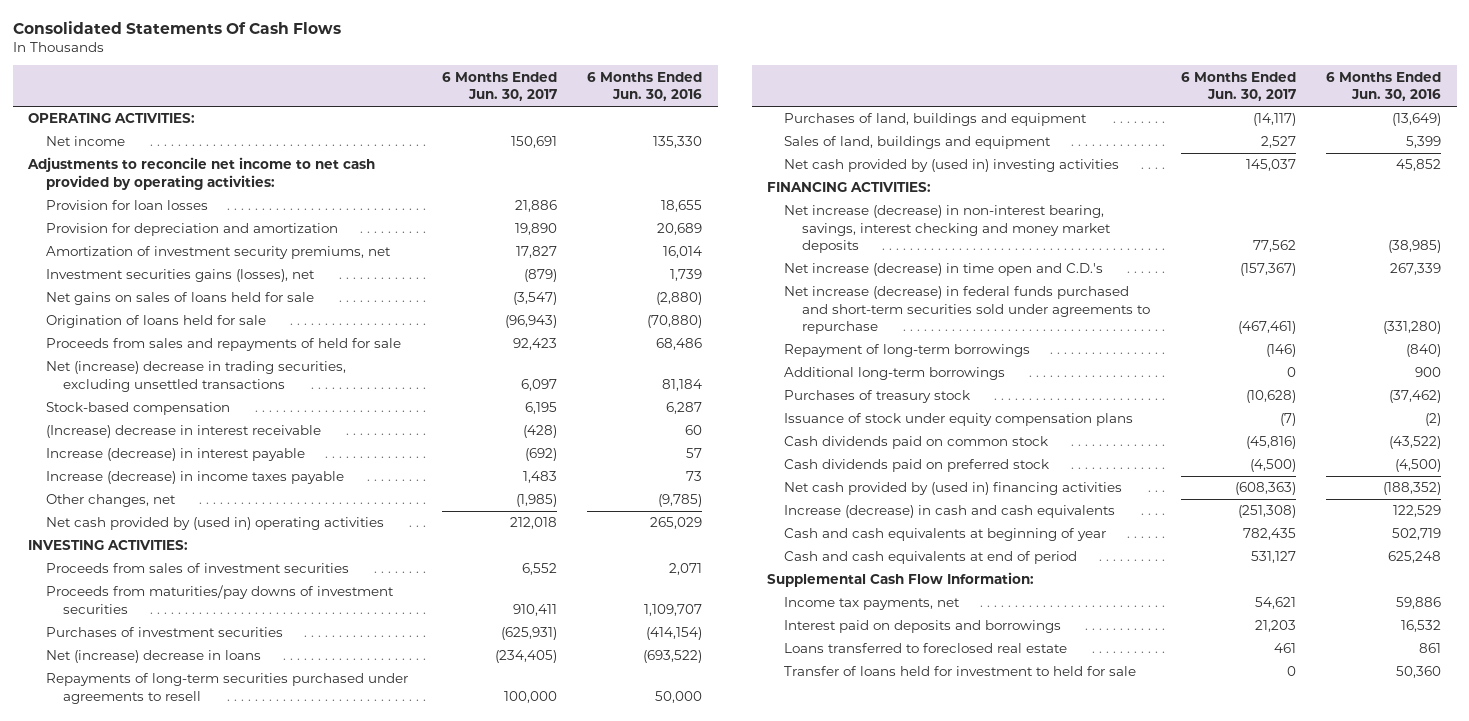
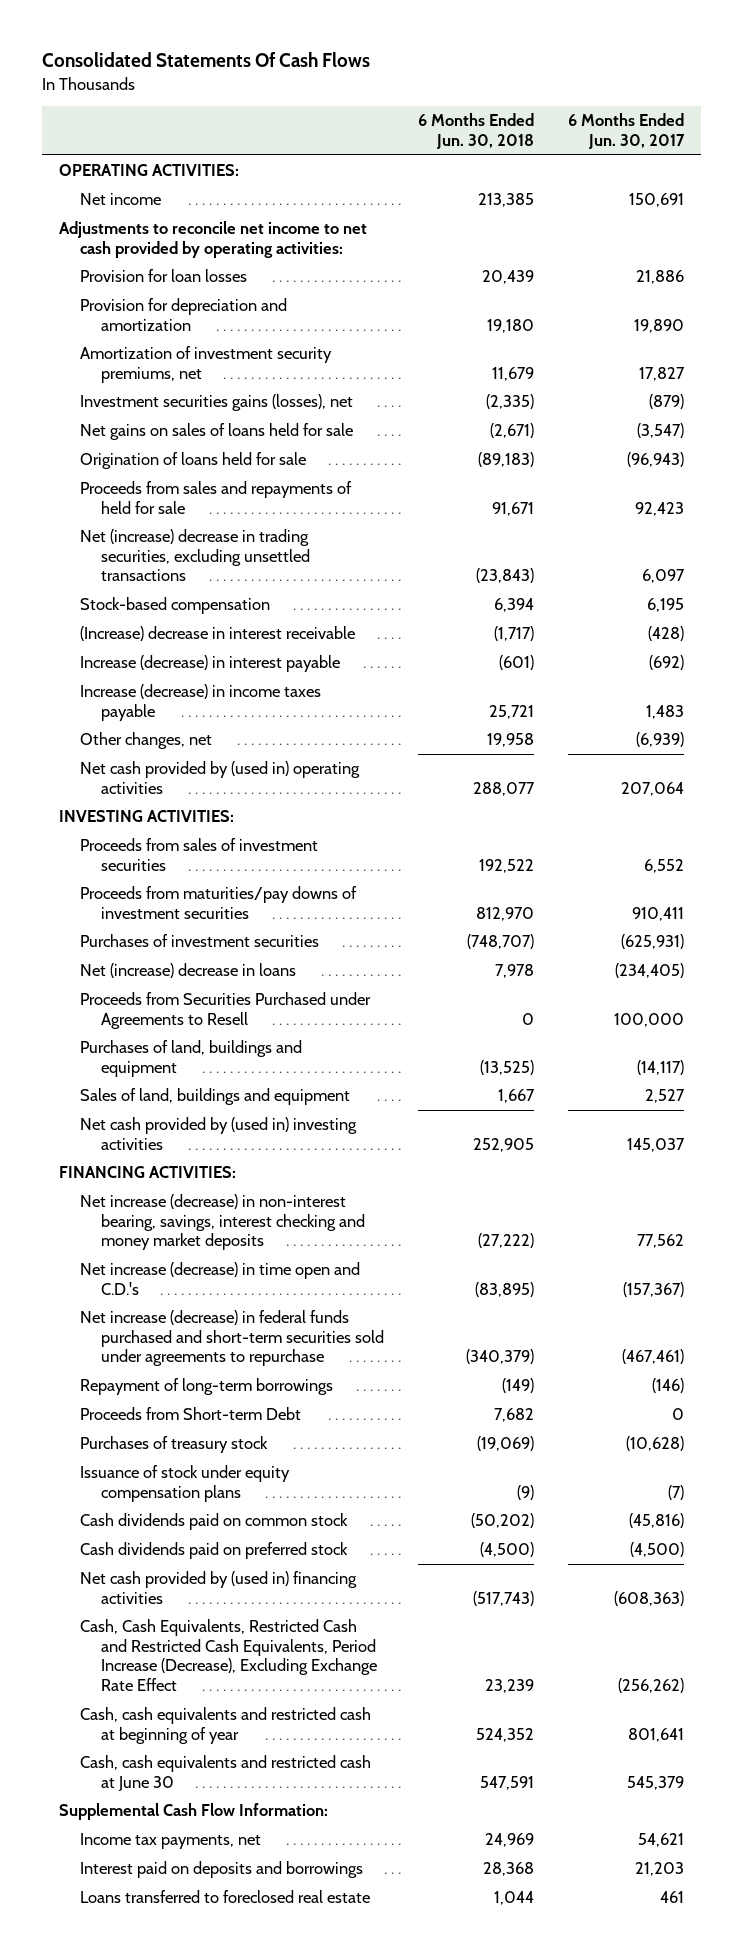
[587,71,703,102] 6 Months Ended Jun. 30, 2016 -> none
none -> [417,113,534,150] 6 Months Ended Jun. 30, 2018
[515,494,557,508] (1,985) -> [635,732,684,748] (6,939)
[509,517,557,530] 212,018 -> [620,781,684,796] 207,064
[45,673,408,704] Repayments of long-term securities purchased under agreements to resell -> [79,992,371,1029] Proceeds from Securities Purchased under Agreements to Resell
[784,367,1006,381] Additional long-term borrowings -> none
none -> [79,1407,301,1421] Proceeds from Short-term Debt
[784,505,1116,519] Increase (decrease) in cash and cash equivalents -> none
[784,551,1078,565] Cash and cash equivalents at end of period -> none
none -> [79,1619,377,1692] Cash, Cash Equivalents, Restricted Cash and Restricted Cash Equivalents, Period Increase (Decrease), Excluding Exchange Rate Effect
[784,528,1107,542] Cash and cash equivalents at beginning of year -> [79,1707,371,1744] Cash, cash equivalents and restricted cash at beginning of year
[1242,528,1296,541] 782,435 -> [627,1727,684,1742] 801,641
none -> [79,1755,371,1791] Cash, cash equivalents and restricted cash at June 30
[784,666,1137,677] Transfer of loans held for investment to held for sale -> none

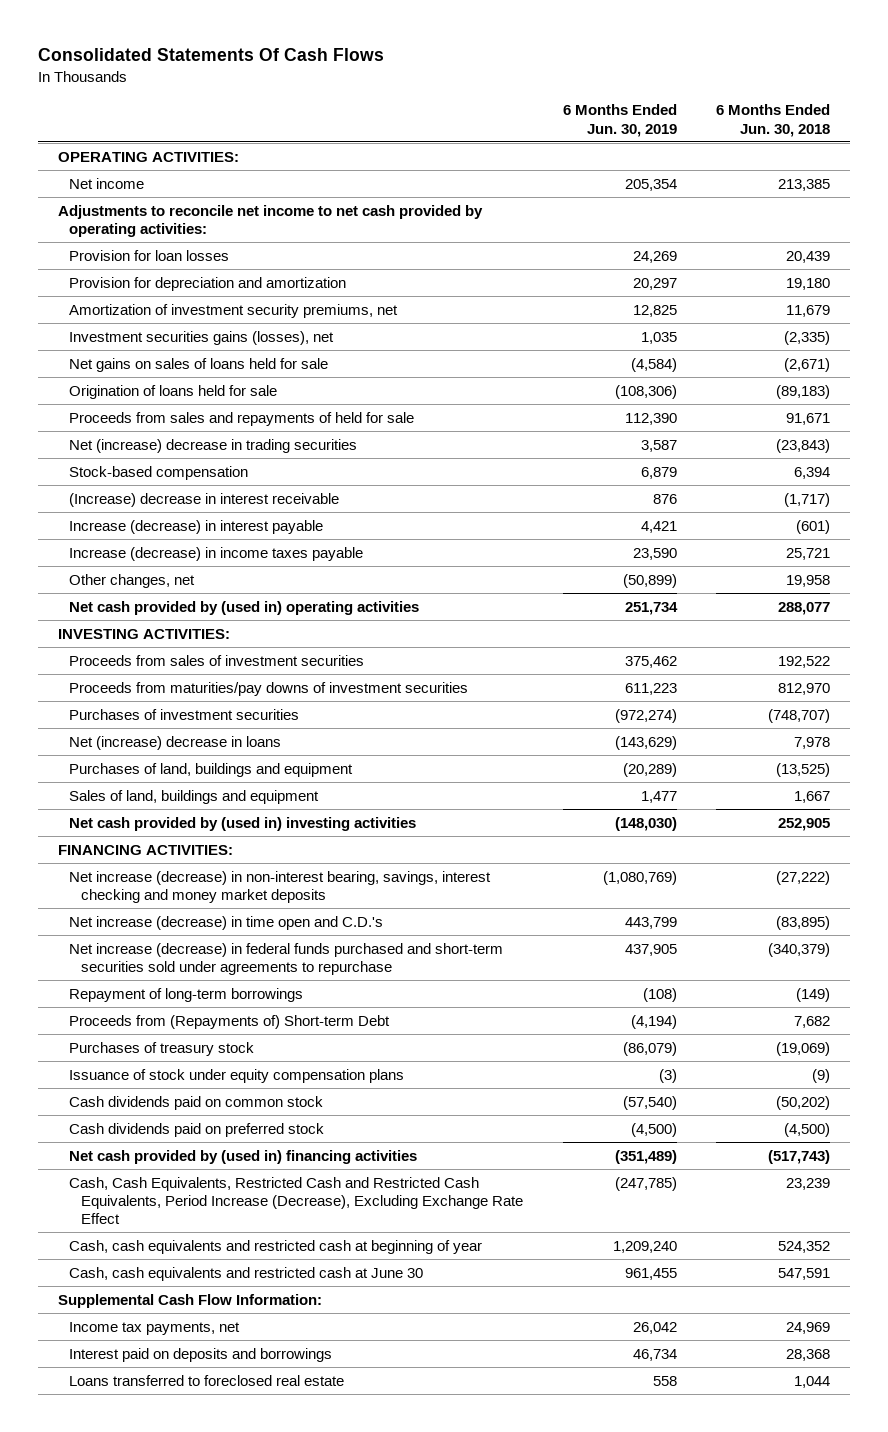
[567,113,685,150] 6 Months Ended Jun. 30, 2017 -> none
none -> [562,104,677,137] 6 Months Ended Jun. 30, 2019
[79,529,310,582] Net (increase) decrease in trading securities, excluding unsettled transactions -> [69,438,358,453] Net (increase) decrease in trading securities
[79,992,371,1029] Proceeds from Securities Purchased under Agreements to Resell -> none
[79,1407,301,1421] Proceeds from Short-term Debt -> [69,1014,391,1029] Proceeds from (Repayments of) Short-term Debt

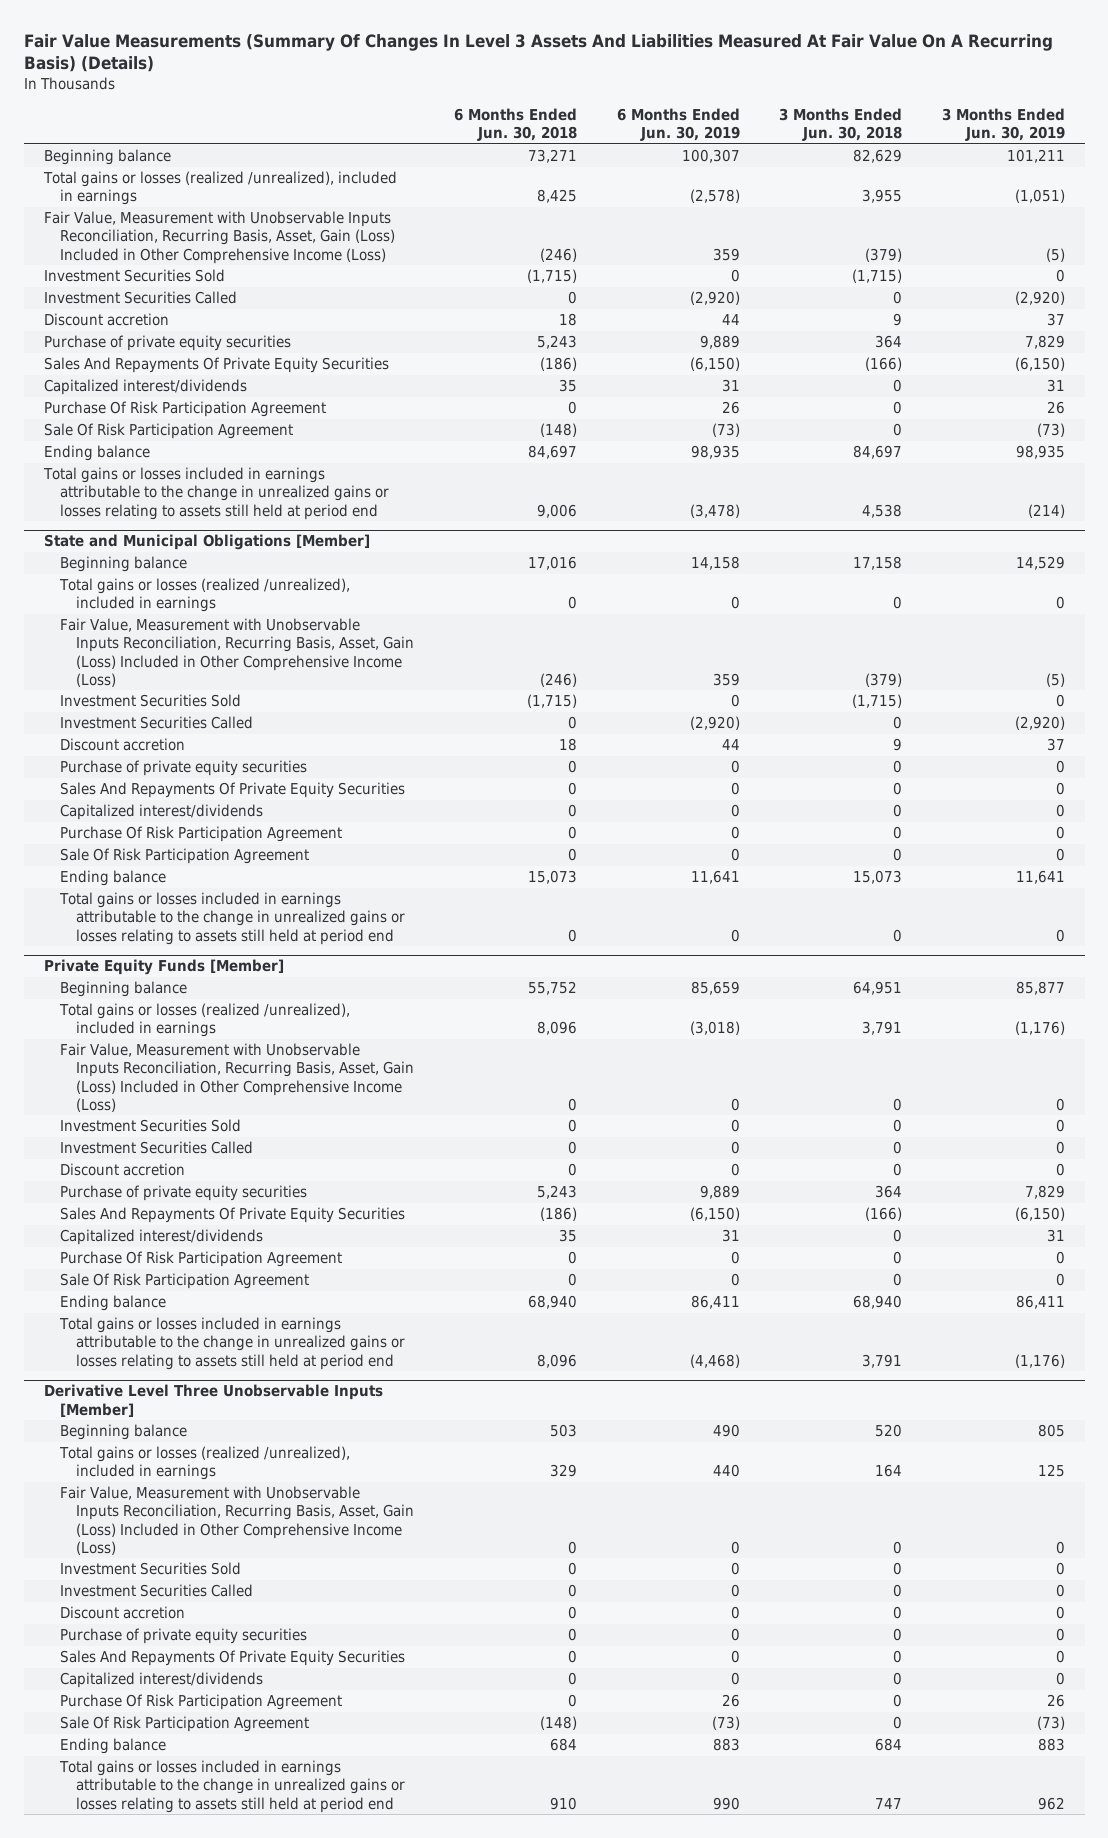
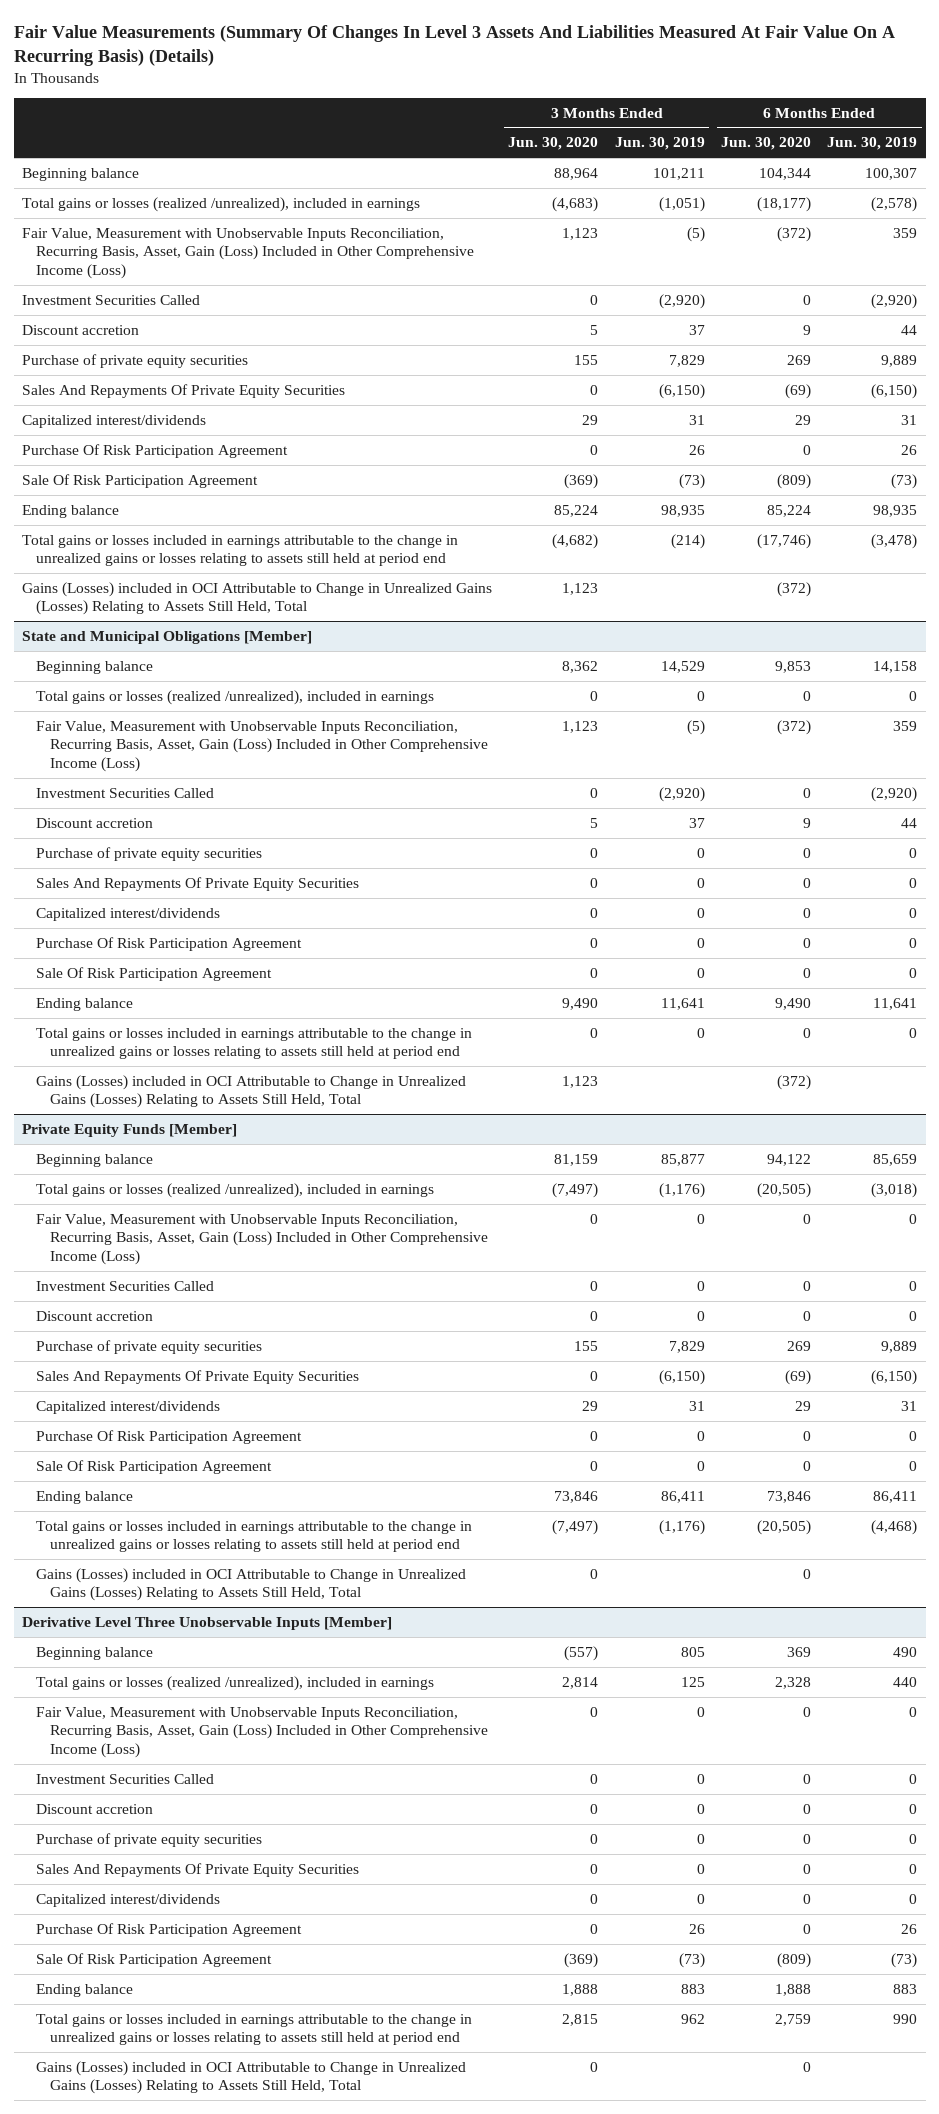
[453,107,577,142] 6 Months Ended Jun. 30, 2018 -> none
[779,107,903,142] 3 Months Ended Jun. 30, 2018 -> none
none -> [508,137,599,151] Jun. 30, 2020
none -> [721,137,812,151] Jun. 30, 2020
[43,269,225,283] Investment Securities Sold -> none
none -> [21,581,492,616] Gains (Losses) included in OCI Attributable to Change in Unrealized Gains (Losses) Relating to Assets Still Held, Total
[60,694,242,708] Investment Securities Sold -> none
none -> [35,1074,466,1109] Gains (Losses) included in OCI Attributable to Change in Unrealized Gains (Losses) Relating to Assets Still Held, Total
[60,1119,242,1133] Investment Securities Sold -> none
none -> [35,1567,466,1602] Gains (Losses) included in OCI Attributable to Change in Unrealized Gains (Losses) Relating to Assets Still Held, Total
[60,1562,242,1576] Investment Securities Sold -> none
none -> [35,2060,466,2095] Gains (Losses) included in OCI Attributable to Change in Unrealized Gains (Losses) Relating to Assets Still Held, Total

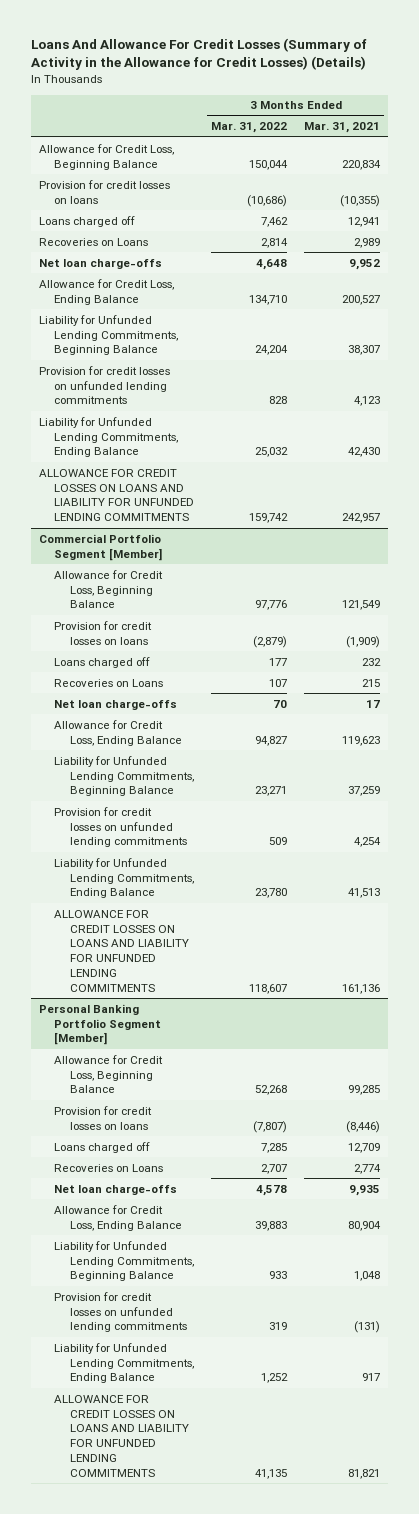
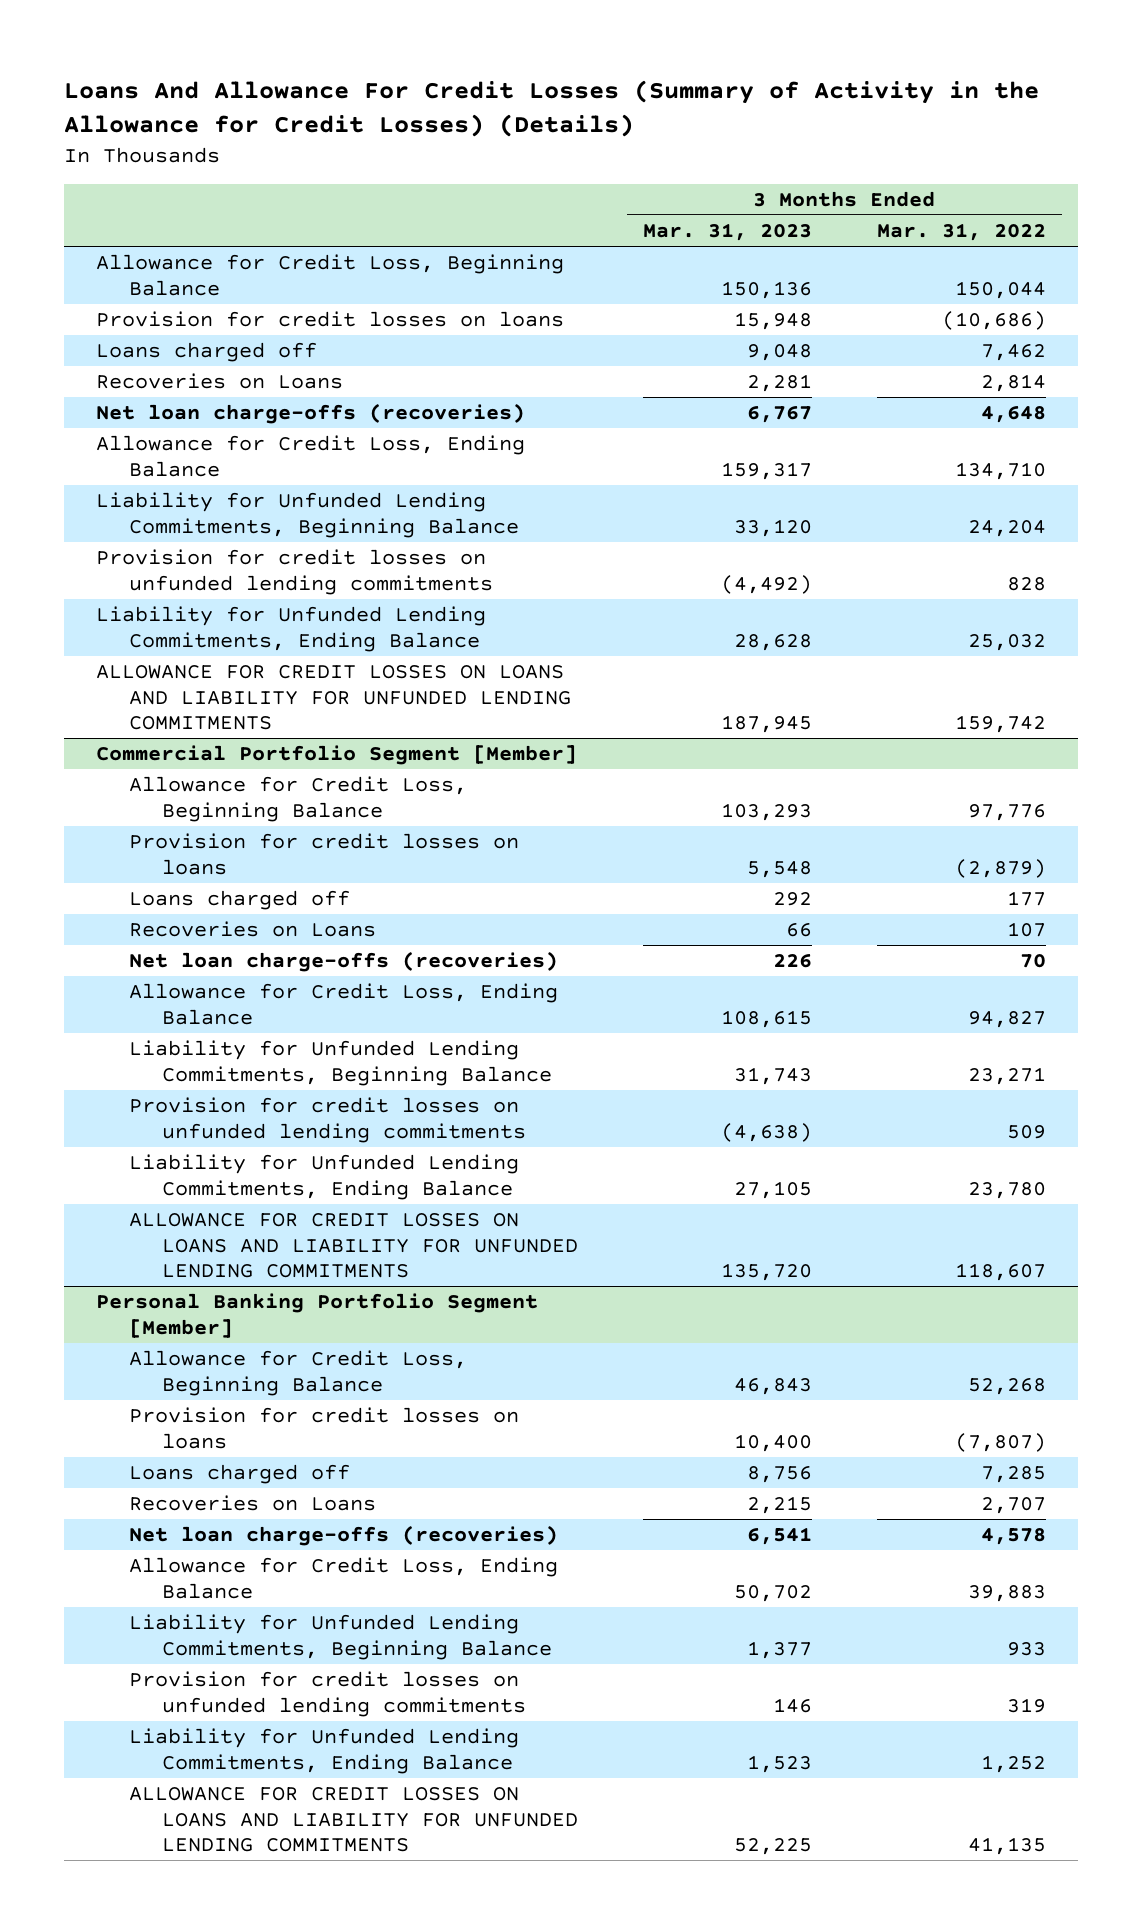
[304,122,381,134] Mar. 31, 2021 -> none
none -> [642,223,812,242] Mar. 31, 2023
[38,258,162,269] Net loan charge-offs -> [96,403,526,425] Net loan charge-offs (recoveries)
[54,699,178,710] Net loan charge-offs -> [129,951,559,973] Net loan charge-offs (recoveries)
[54,1184,178,1195] Net loan charge-offs -> [129,1525,559,1547] Net loan charge-offs (recoveries)

